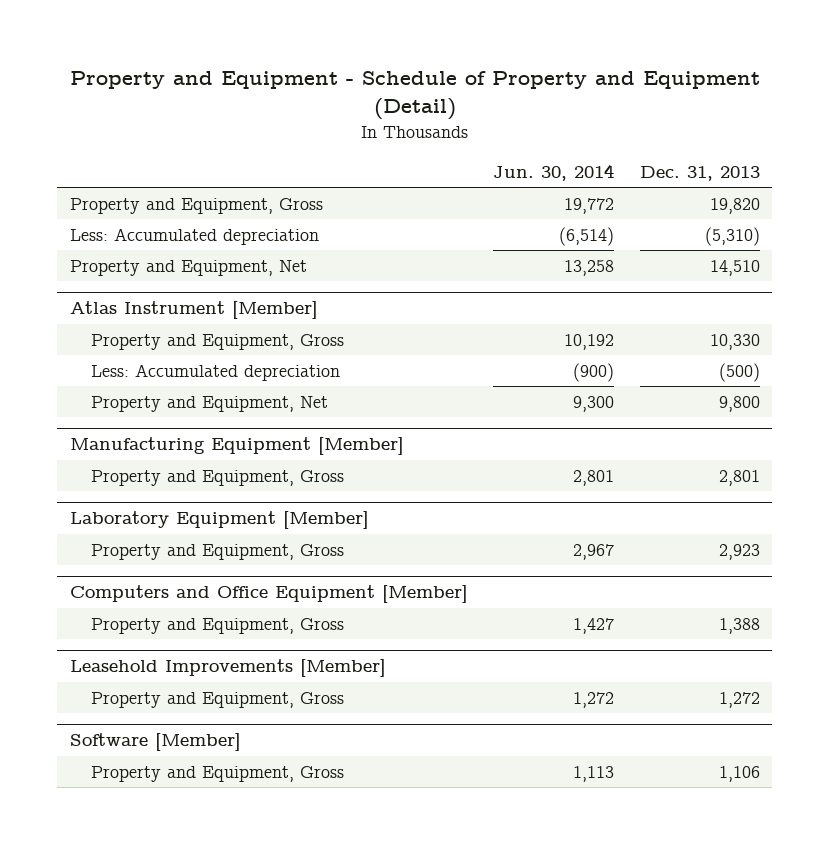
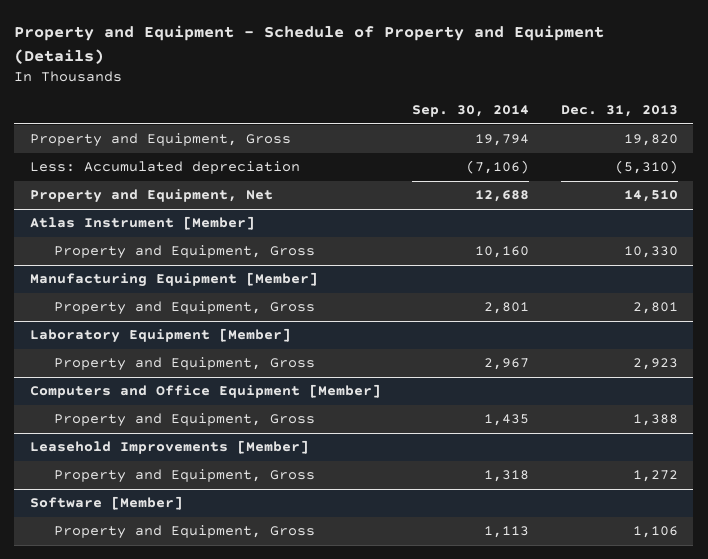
[69,71,760,121] Property and Equipment - Schedule of Property and Equipment (Detail) -> [14,25,605,64] Property and Equipment - Schedule of Property and Equipment (Details)
[493,163,615,181] Jun. 30, 2014 -> none
none -> [412,105,530,118] Sep. 30, 2014
[90,363,340,381] Less: Accumulated depreciation -> none
[90,395,328,412] Property and Equipment, Net -> none

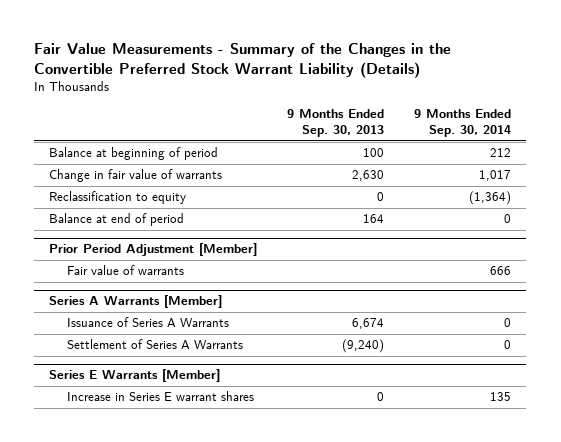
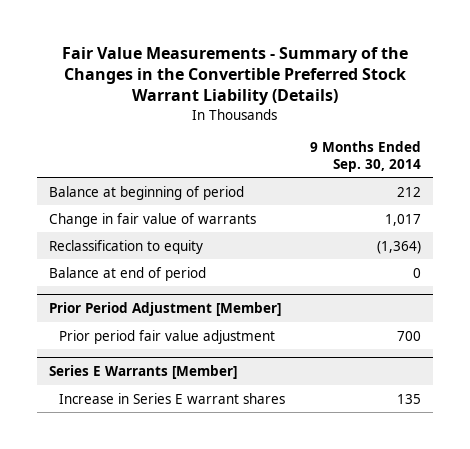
[287,109,385,138] 9 Months Ended Sep. 30, 2013 -> none
[49,295,223,309] Series A Warrants [Member] -> none
[67,317,230,328] Issuance of Series A Warrants -> none
[67,339,244,350] Settlement of Series A Warrants -> none
[67,265,185,276] Fair value of warrants -> [59,329,276,344] Prior period fair value adjustment
[490,266,512,276] 666 -> [396,330,421,341] 700

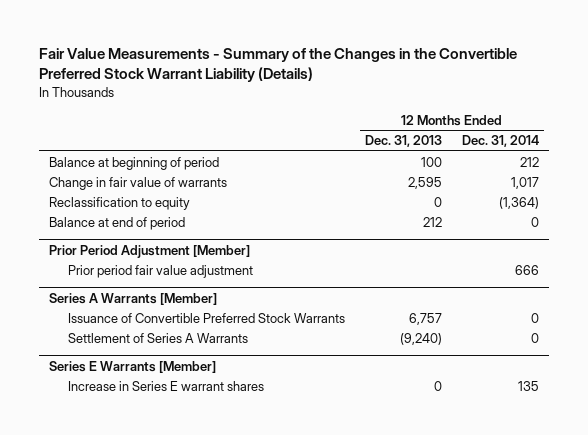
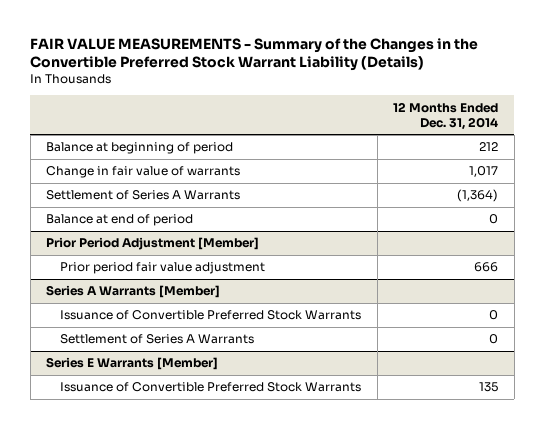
[38,48,517,83] Fair Value Measurements - Summary of the Changes in the Convertible Preferred Stock Warrant Liability (Details) -> [30,37,479,72] FAIR VALUE MEASUREMENTS - Summary of the Changes in the Convertible Preferred Stock Warrant Liability (Details)
[365,135,443,148] Dec. 31, 2013 -> none
[48,196,190,210] Reclassification to equity -> [46,190,241,201] Settlement of Series A Warrants
[68,380,265,391] Increase in Series E warrant shares -> [59,382,361,393] Issuance of Convertible Preferred Stock Warrants

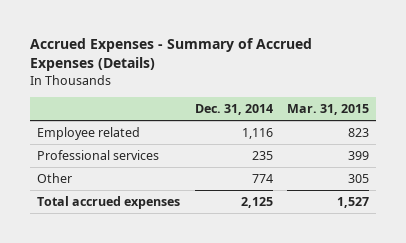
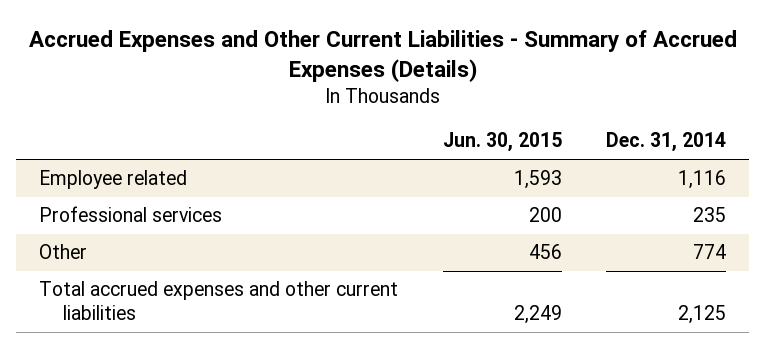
[30,38,313,72] Accrued Expenses - Summary of Accrued Expenses (Details) -> [28,29,737,82] Accrued Expenses and Other Current Liabilities - Summary of Accrued Expenses (Details)
[286,104,369,116] Mar. 31, 2015 -> none
none -> [442,132,562,153] Jun. 30, 2015
[37,195,181,209] Total accrued expenses -> [38,281,398,321] Total accrued expenses and other current liabilities

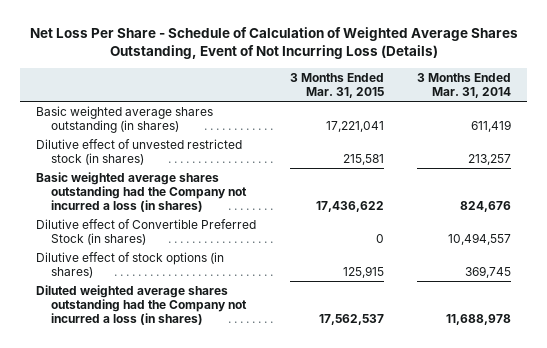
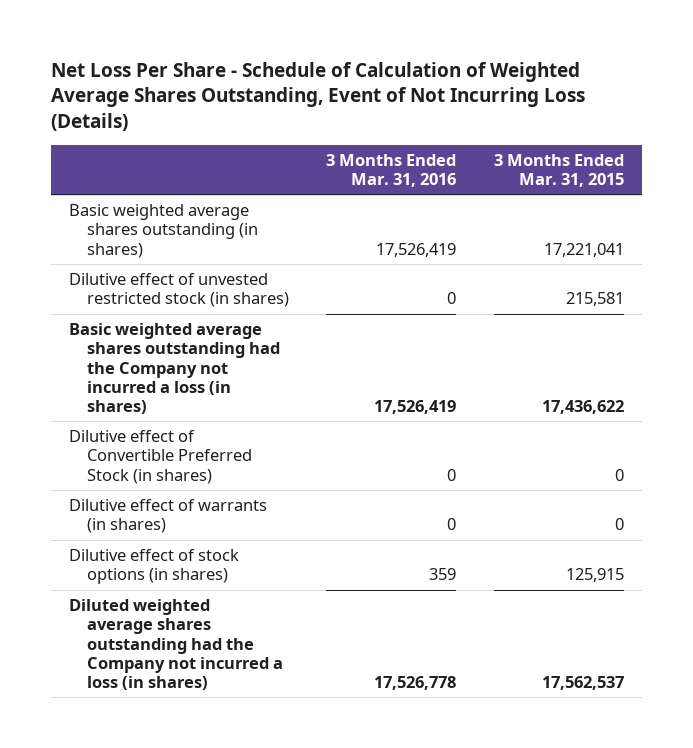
[416,73,511,99] 3 Months Ended Mar. 31, 2014 -> none
none -> [326,153,457,188] 3 Months Ended Mar. 31, 2016
none -> [69,499,268,534] Dilutive effect of warrants (in shares)

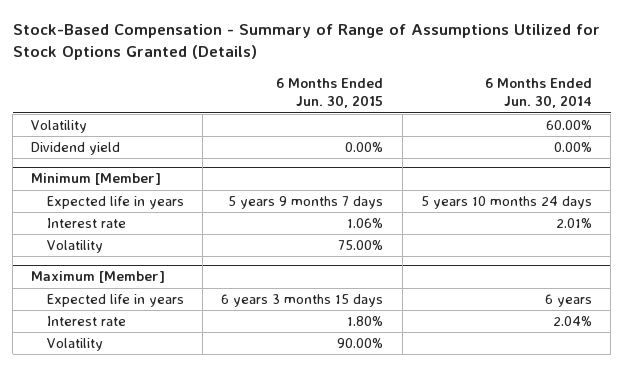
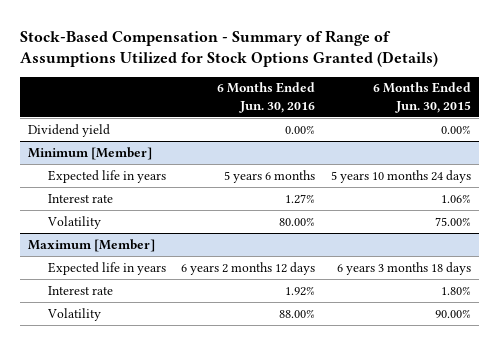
[484,77,592,109] 6 Months Ended Jun. 30, 2014 -> none
none -> [217,82,316,114] 6 Months Ended Jun. 30, 2016
[31,120,88,134] Volatility -> none
[228,196,384,210] 5 years 9 months 7 days -> [331,169,472,183] 5 years 10 months 24 days
[221,294,384,308] 6 years 3 months 15 days -> [337,261,472,275] 6 years 3 months 18 days

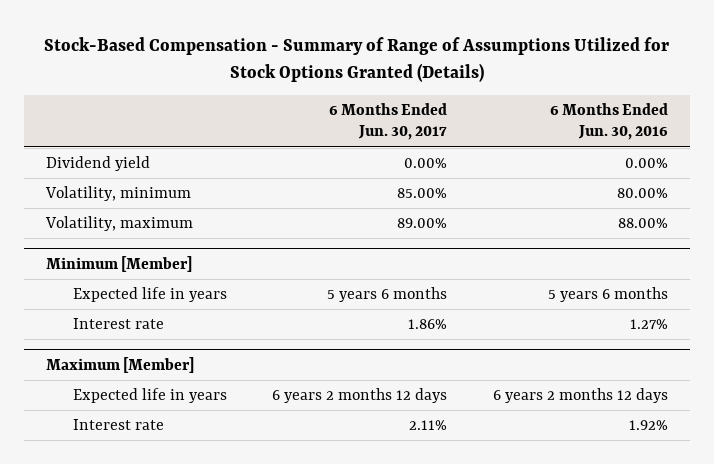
[373,82,472,114] 6 Months Ended Jun. 30, 2015 -> none
none -> [329,103,448,141] 6 Months Ended Jun. 30, 2017
none -> [45,186,192,202] Volatility, minimum
none -> [45,216,194,232] Volatility, maximum
[46,215,101,229] Volatility -> none
[46,307,101,321] Volatility -> none

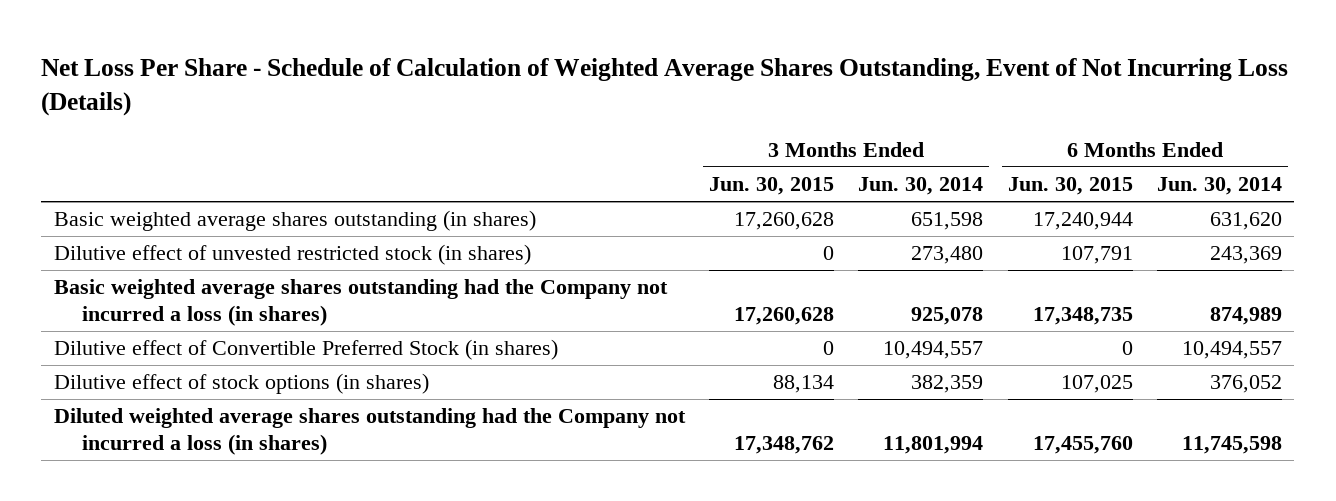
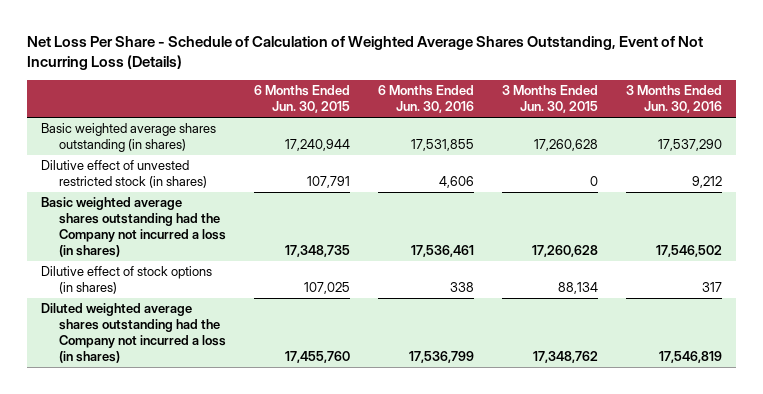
[858,177,984,196] Jun. 30, 2014 -> none
[1157,177,1283,196] Jun. 30, 2014 -> none
none -> [378,85,475,114] 6 Months Ended Jun. 30, 2016
none -> [626,85,723,114] 3 Months Ended Jun. 30, 2016
[53,339,558,361] Dilutive effect of Convertible Preferred Stock (in shares) -> none

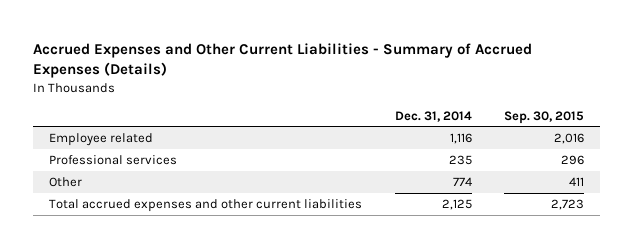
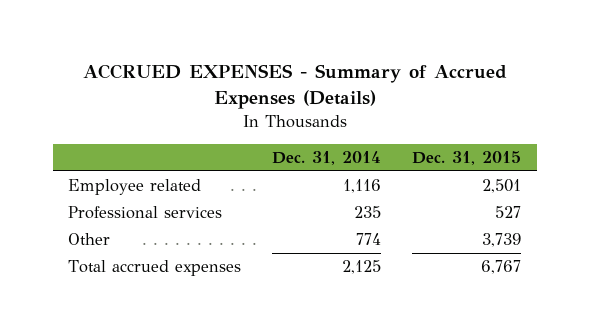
[33,42,533,79] Accrued Expenses and Other Current Liabilities - Summary of Accrued Expenses (Details) -> [82,64,507,110] ACCRUED EXPENSES - Summary of Accrued Expenses (Details)
[503,110,584,124] Sep. 30, 2015 -> none
none -> [412,150,522,165] Dec. 31, 2015
[49,198,363,212] Total accrued expenses and other current liabilities -> [68,260,242,277] Total accrued expenses

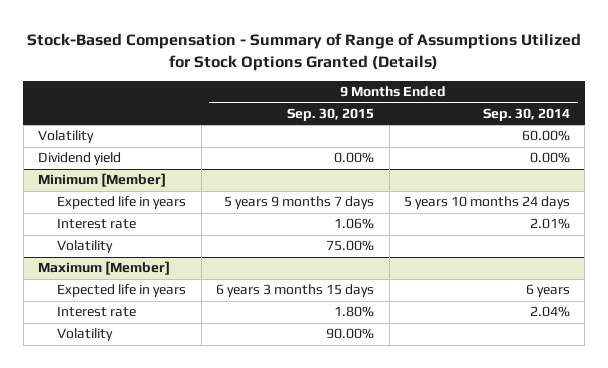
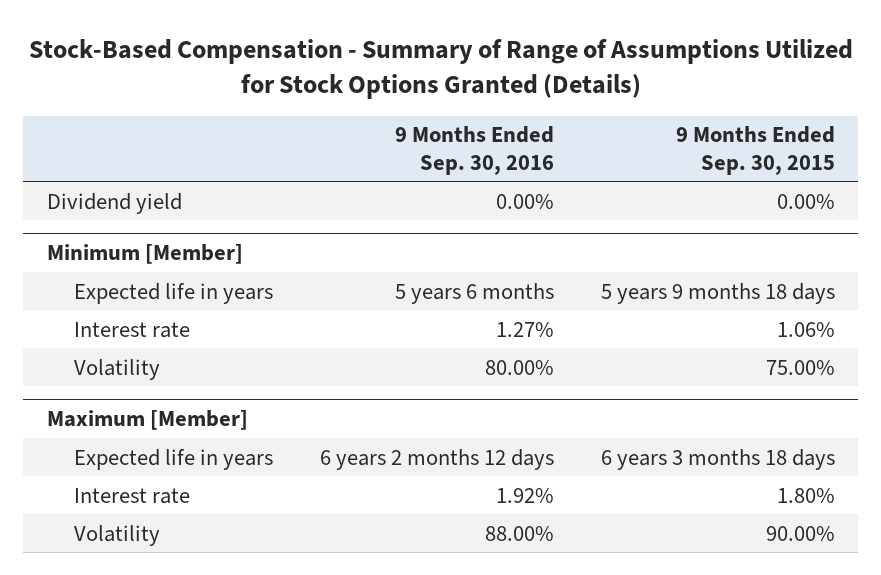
[483,107,571,121] Sep. 30, 2014 -> none
none -> [394,126,554,175] 9 Months Ended Sep. 30, 2016
[38,130,95,144] Volatility -> none
[224,196,375,210] 5 years 9 months 7 days -> [600,282,835,304] 5 years 9 months 18 days
[216,284,375,298] 6 years 3 months 15 days -> [600,448,835,470] 6 years 3 months 18 days

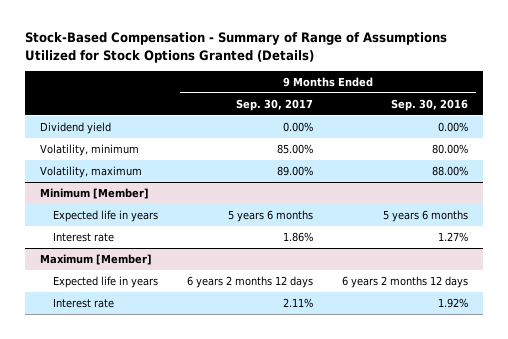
[675,126,835,175] 9 Months Ended Sep. 30, 2015 -> none
none -> [236,98,314,111] Sep. 30, 2017
none -> [39,144,139,157] Volatility, minimum
none -> [39,166,142,179] Volatility, maximum
[74,358,161,380] Volatility -> none
[74,524,161,546] Volatility -> none

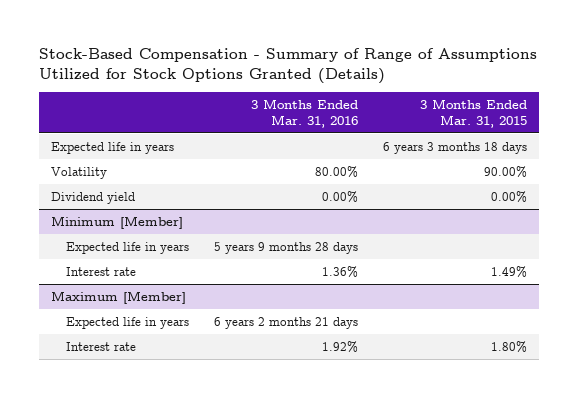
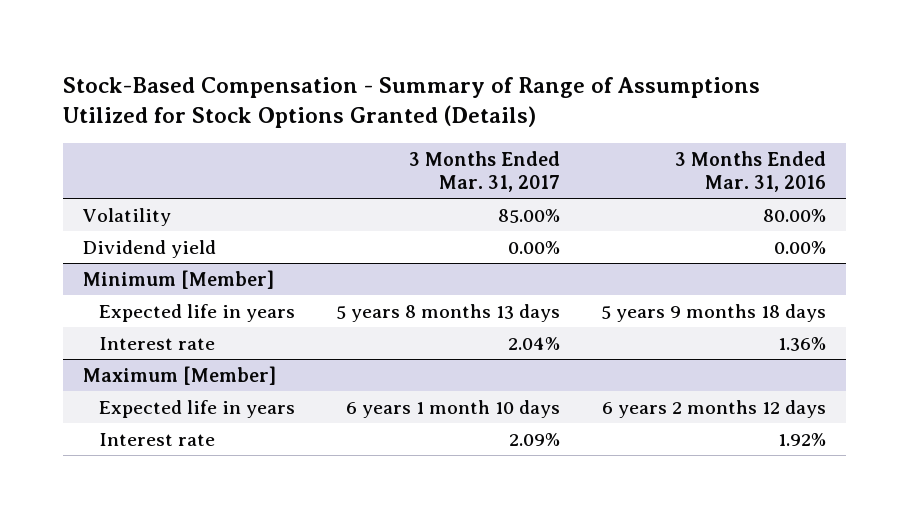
[419,98,527,128] 3 Months Ended Mar. 31, 2015 -> none
none -> [408,150,560,192] 3 Months Ended Mar. 31, 2017
[51,141,175,154] Expected life in years -> none
[213,241,358,254] 5 years 9 months 28 days -> [600,303,826,322] 5 years 9 months 18 days
[213,316,358,329] 6 years 2 months 21 days -> [601,399,826,418] 6 years 2 months 12 days

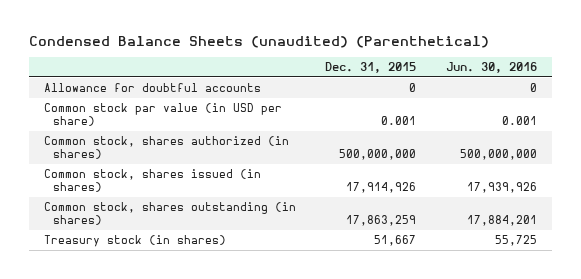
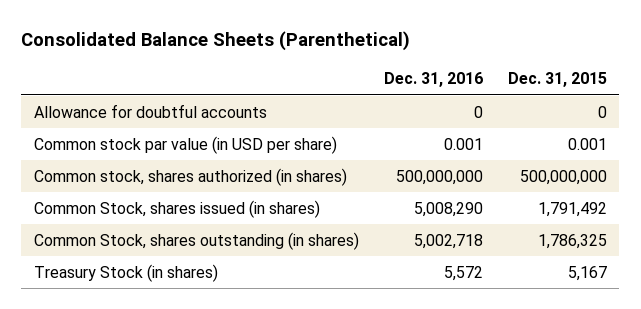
[28,35,489,48] Condensed Balance Sheets (unaudited) (Parenthetical) -> [21,31,411,52] Consolidated Balance Sheets (Parenthetical)
[446,62,538,74] Jun. 30, 2016 -> none
none -> [383,72,483,88] Dec. 31, 2016
[43,169,261,193] Common stock, shares issued (in shares) -> [33,199,320,218] Common Stock, shares issued (in shares)
[346,182,417,194] 17,914,926 -> [537,201,607,217] 1,791,492
[43,202,296,226] Common stock, shares outstanding (in shares) -> [33,231,359,250] Common Stock, shares outstanding (in shares)
[346,215,417,227] 17,863,259 -> [537,233,607,249] 1,786,325
[43,235,226,248] Treasury stock (in shares) -> [33,263,218,282] Treasury Stock (in shares)
[374,235,417,247] 51,667 -> [567,265,607,281] 5,167

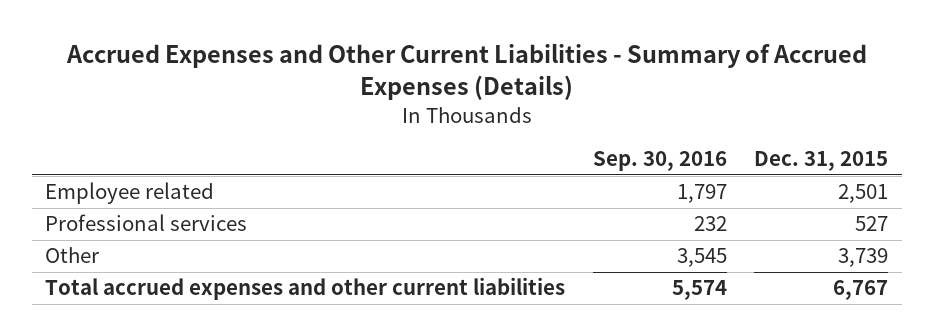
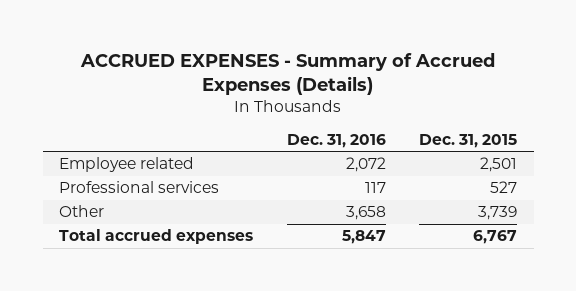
[65,43,867,101] Accrued Expenses and Other Current Liabilities - Summary of Accrued Expenses (Details) -> [80,52,496,96] ACCRUED EXPENSES - Summary of Accrued Expenses (Details)
[592,151,727,172] Sep. 30, 2016 -> none
none -> [286,133,386,148] Dec. 31, 2016
[45,277,566,301] Total accrued expenses and other current liabilities -> [59,229,254,245] Total accrued expenses

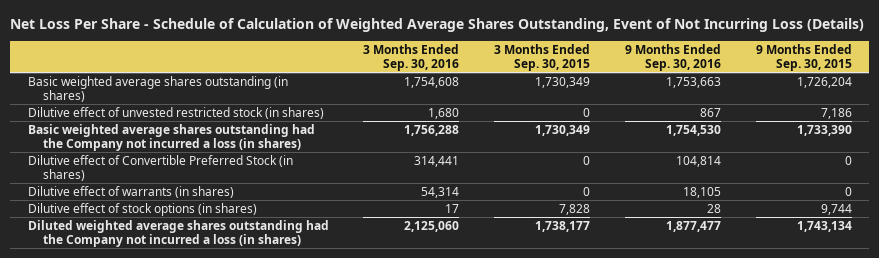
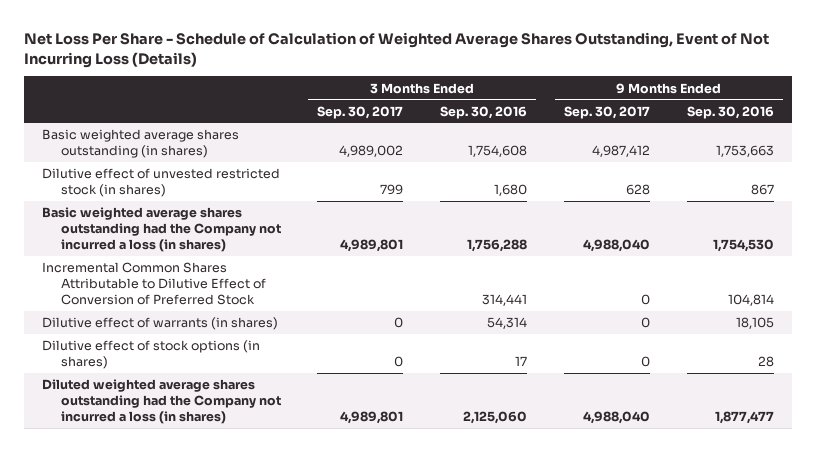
[494,43,591,71] 3 Months Ended Sep. 30, 2015 -> none
[755,43,852,71] 9 Months Ended Sep. 30, 2015 -> none
none -> [317,105,404,119] Sep. 30, 2017
none -> [563,105,650,119] Sep. 30, 2017
[27,155,293,182] Dilutive effect of Convertible Preferred Stock (in shares) -> [42,262,266,306] Incremental Common Shares Attributable to Dilutive Effect of Conversion of Preferred Stock

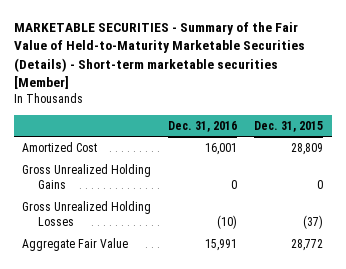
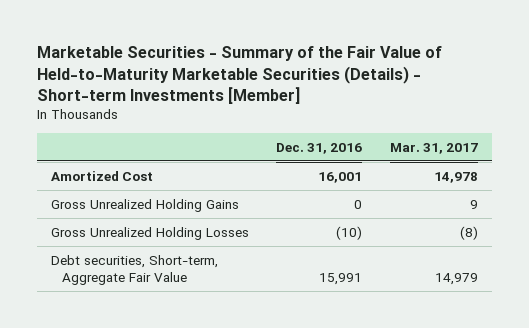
[13,22,305,89] MARKETABLE SECURITIES - Summary of the Fair Value of Held-to-Maturity Marketable Securities (Details) - Short-term marketable securities [Member] -> [37,46,443,104] Marketable Securities - Summary of the Fair Value of Held-to-Maturity Marketable Securities (Details) - Short-term Investments [Member]
[254,120,324,132] Dec. 31, 2015 -> none
none -> [389,142,478,154] Mar. 31, 2017
[22,238,129,252] Aggregate Fair Value -> [50,254,218,286] Debt securities, Short-term, Aggregate Fair Value

